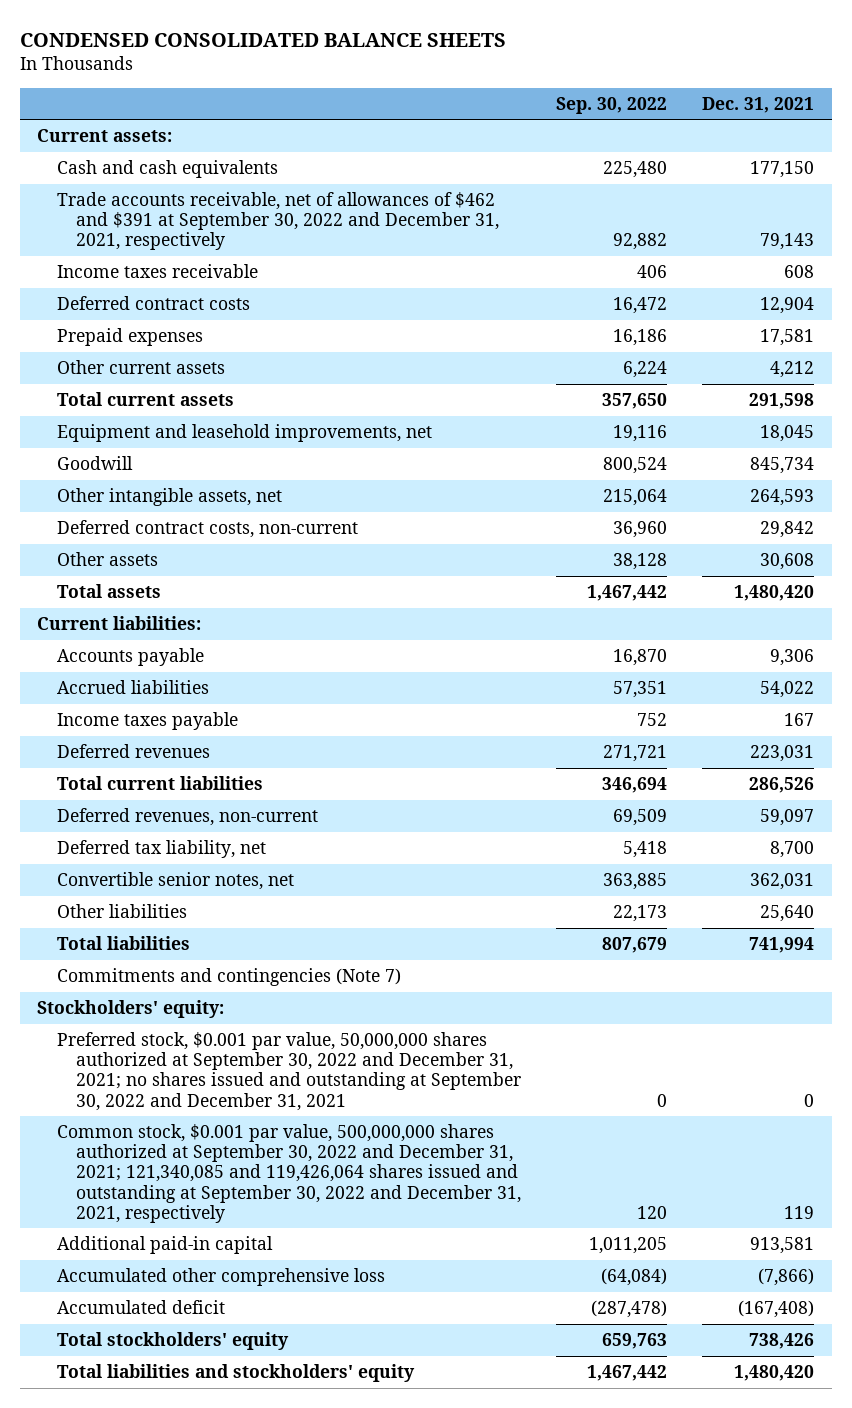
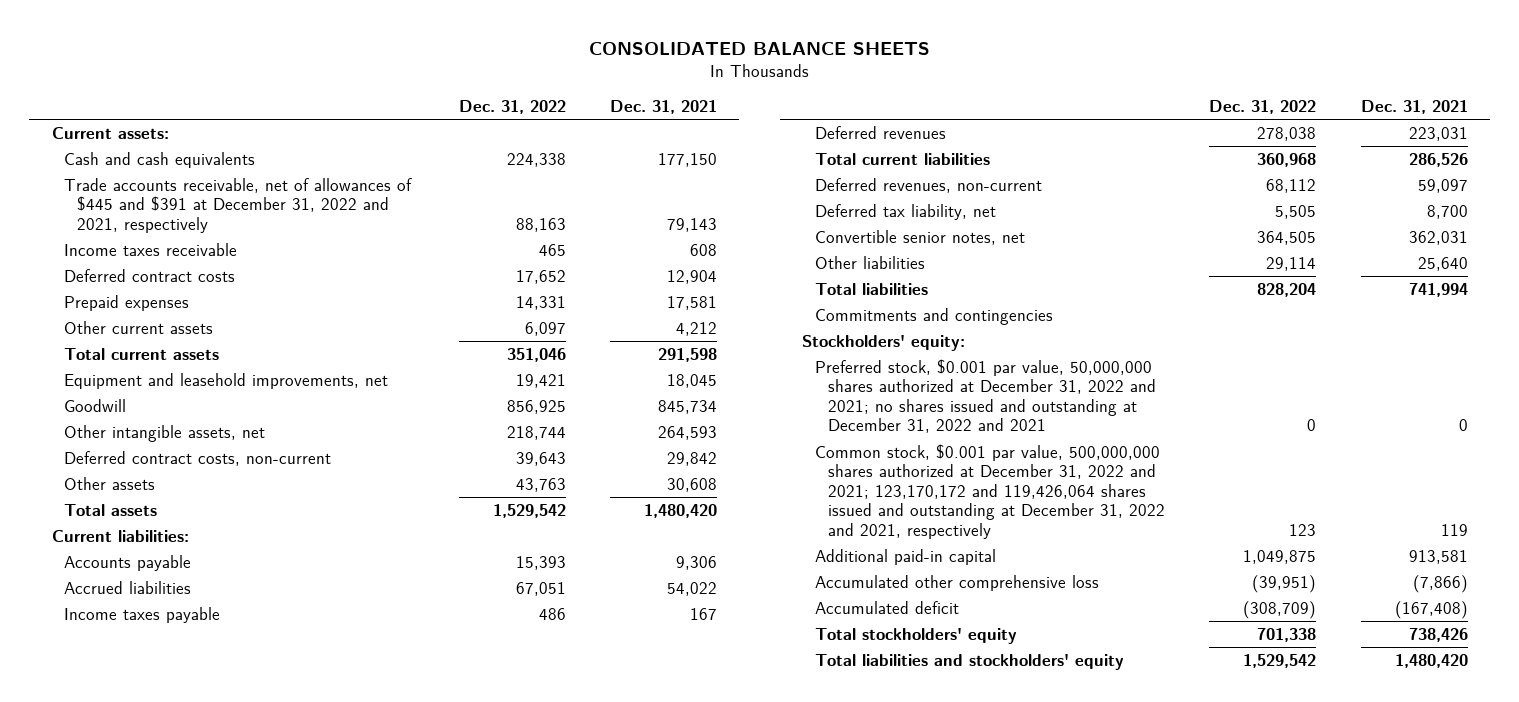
[19,32,506,47] CONDENSED CONSOLIDATED BALANCE SHEETS -> [588,41,930,55] CONSOLIDATED BALANCE SHEETS
[555,96,667,114] Sep. 30, 2022 -> none
none -> [458,99,566,114] Dec. 31, 2022
[56,192,499,251] Trade accounts receivable, net of allowances of $462 and $391 at September 30, 2022 and December 31, 2021, respectively -> [64,177,413,233] Trade accounts receivable, net of allowances of $445 and $391 at December 31, 2022 and 2021, respectively
[56,968,401,987] Commitments and contingencies (Note 7) -> [815,307,1054,325] Commitments and contingencies
[56,1032,521,1111] Preferred stock, $0.001 par value, 50,000,000 shares authorized at September 30, 2022 and December 31, 2021; no shares issued and outstanding at September 30, 2022 and December 31, 2021 -> [815,358,1156,434] Preferred stock, $0.001 par value, 50,000,000 shares authorized at December 31, 2022 and 2021; no shares issued and outstanding at December 31, 2022 and 2021
[56,1124,521,1223] Common stock, $0.001 par value, 500,000,000 shares authorized at September 30, 2022 and December 31, 2021; 121,340,085 and 119,426,064 shares issued and outstanding at September 30, 2022 and December 31, 2021, respectively -> [815,443,1165,539] Common stock, $0.001 par value, 500,000,000 shares authorized at December 31, 2022 and 2021; 123,170,172 and 119,426,064 shares issued and outstanding at December 31, 2022 and 2021, respectively

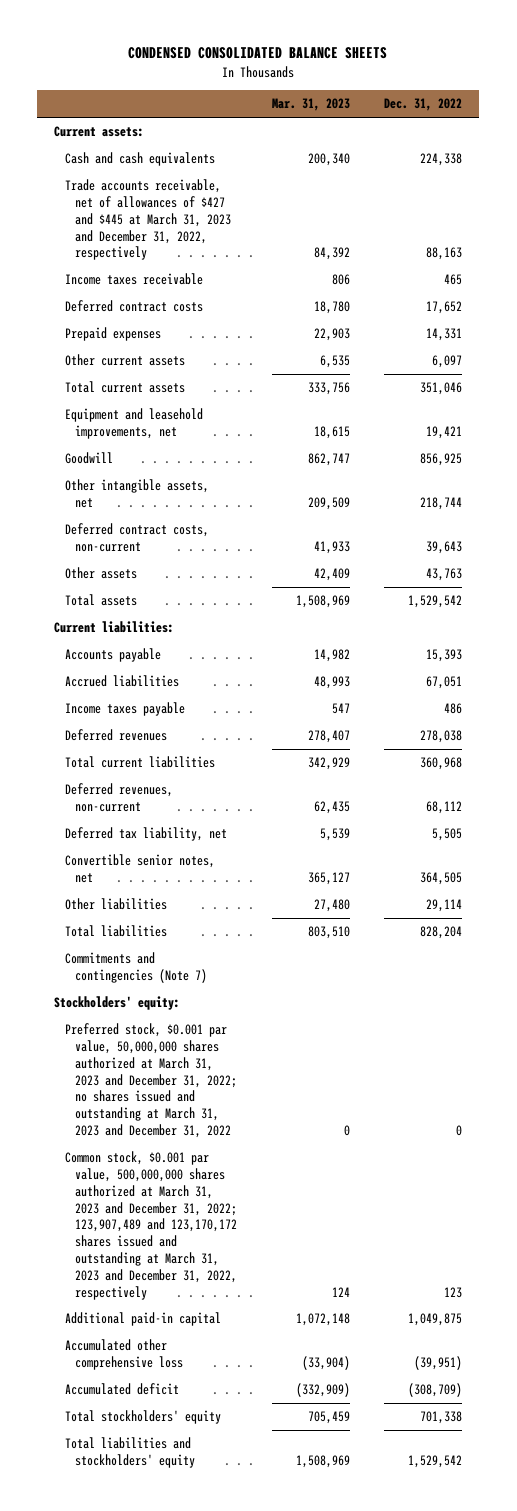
[588,41,930,55] CONSOLIDATED BALANCE SHEETS -> [128,47,388,60] CONDENSED CONSOLIDATED BALANCE SHEETS
[610,99,718,114] Dec. 31, 2021 -> none
none -> [271,98,350,112] Mar. 31, 2023
[64,177,413,233] Trade accounts receivable, net of allowances of $445 and $391 at December 31, 2022 and 2021, respectively -> [64,179,232,261] Trade accounts receivable, net of allowances of $427 and $445 at March 31, 2023 and December 31, 2022, respectively
[815,307,1054,325] Commitments and contingencies -> [64,952,208,983] Commitments and contingencies (Note 7)
[815,358,1156,434] Preferred stock, $0.001 par value, 50,000,000 shares authorized at December 31, 2022 and 2021; no shares issued and outstanding at December 31, 2022 and 2021 -> [64,1023,238,1139] Preferred stock, $0.001 par value, 50,000,000 shares authorized at March 31, 2023 and December 31, 2022; no shares issued and outstanding at March 31, 2023 and December 31, 2022
[815,443,1165,539] Common stock, $0.001 par value, 500,000,000 shares authorized at December 31, 2022 and 2021; 123,170,172 and 119,426,064 shares issued and outstanding at December 31, 2022 and 2021, respectively -> [64,1151,238,1300] Common stock, $0.001 par value, 500,000,000 shares authorized at March 31, 2023 and December 31, 2022; 123,907,489 and 123,170,172 shares issued and outstanding at March 31, 2023 and December 31, 2022, respectively

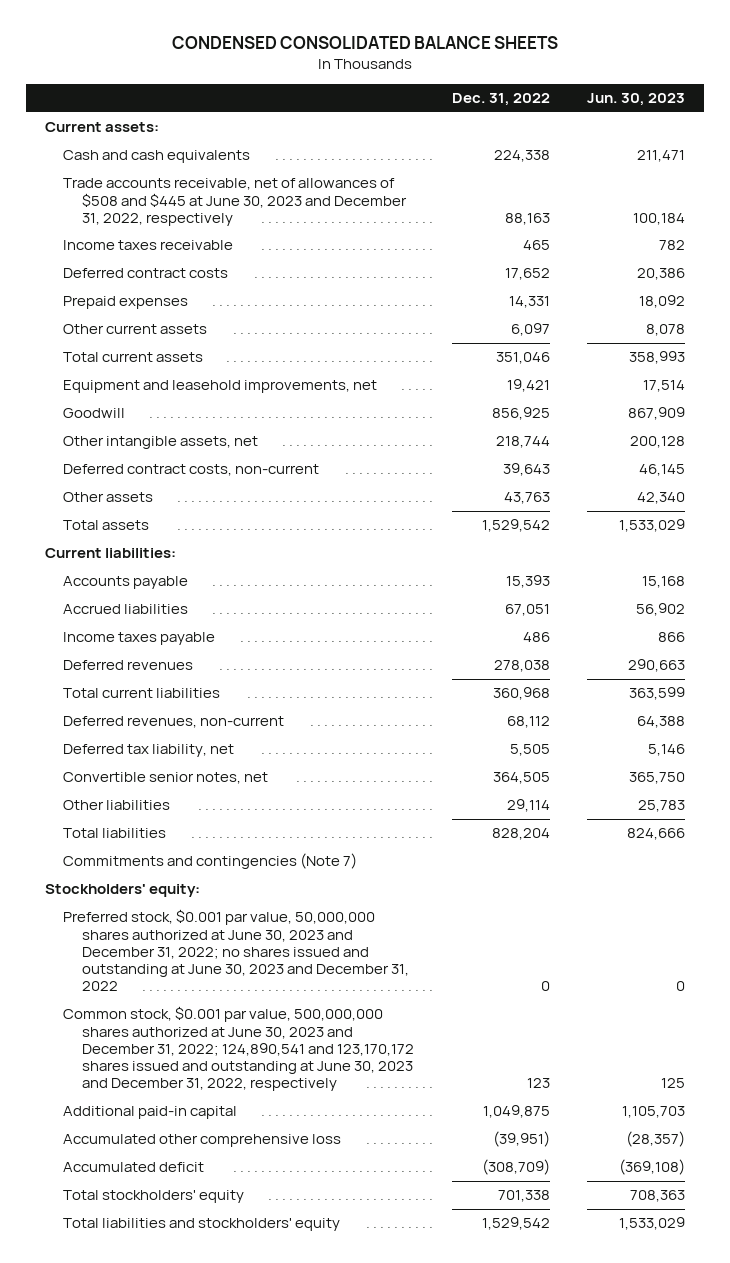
[271,98,350,112] Mar. 31, 2023 -> none
none -> [587,93,686,107] Jun. 30, 2023
[64,179,232,261] Trade accounts receivable, net of allowances of $427 and $445 at March 31, 2023 and December 31, 2022, respectively -> [63,178,407,226] Trade accounts receivable, net of allowances of $508 and $445 at June 30, 2023 and December 31, 2022, respectively
[64,1023,238,1139] Preferred stock, $0.001 par value, 50,000,000 shares authorized at March 31, 2023 and December 31, 2022; no shares issued and outstanding at March 31, 2023 and December 31, 2022 -> [63,909,409,992] Preferred stock, $0.001 par value, 50,000,000 shares authorized at June 30, 2023 and December 31, 2022; no shares issued and outstanding at June 30, 2023 and December 31, 2022
[64,1151,238,1300] Common stock, $0.001 par value, 500,000,000 shares authorized at March 31, 2023 and December 31, 2022; 123,907,489 and 123,170,172 shares issued and outstanding at March 31, 2023 and December 31, 2022, respectively -> [63,1006,414,1092] Common stock, $0.001 par value, 500,000,000 shares authorized at June 30, 2023 and December 31, 2022; 124,890,541 and 123,170,172 shares issued and outstanding at June 30, 2023 and December 31, 2022, respectively

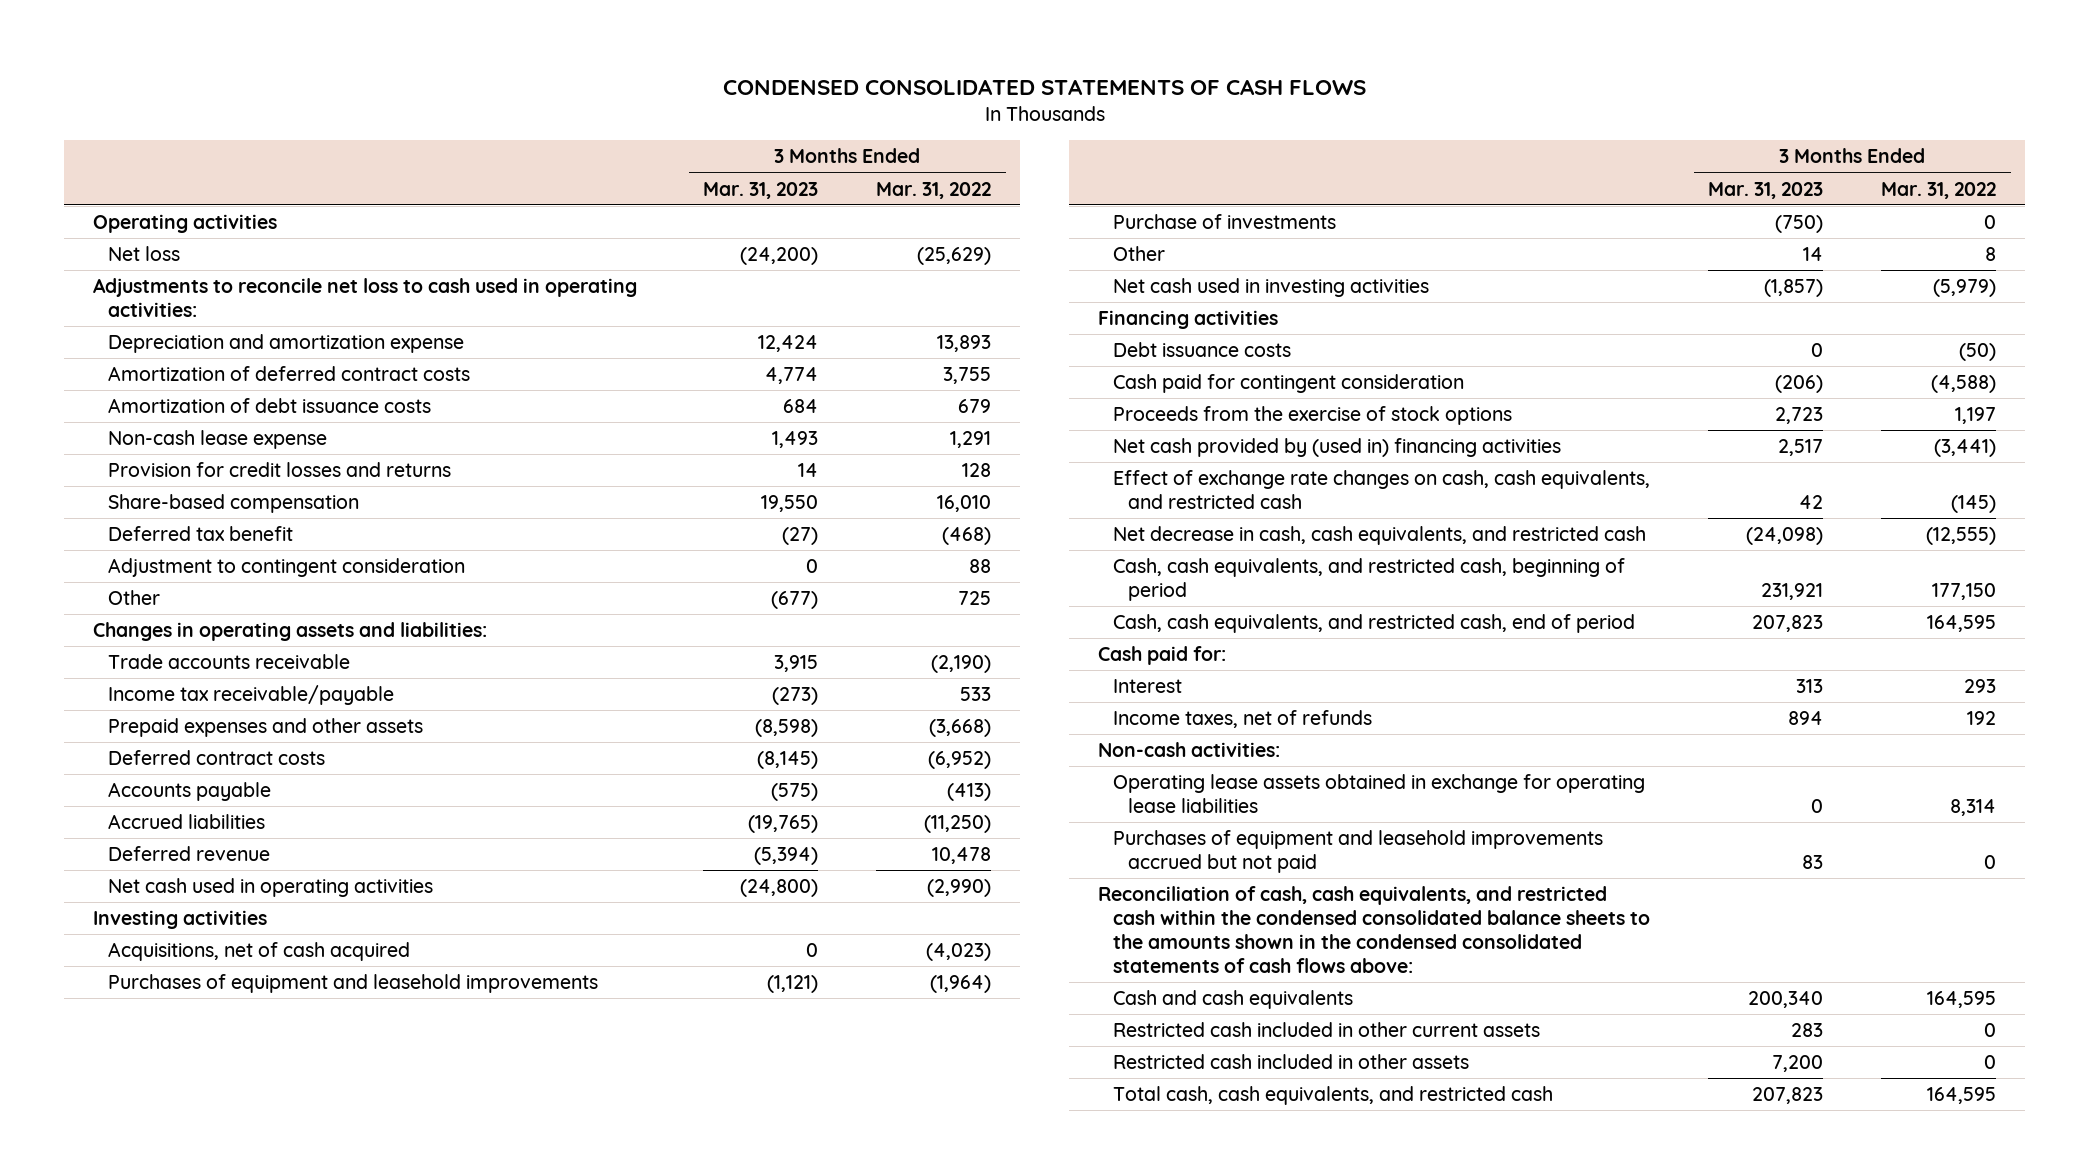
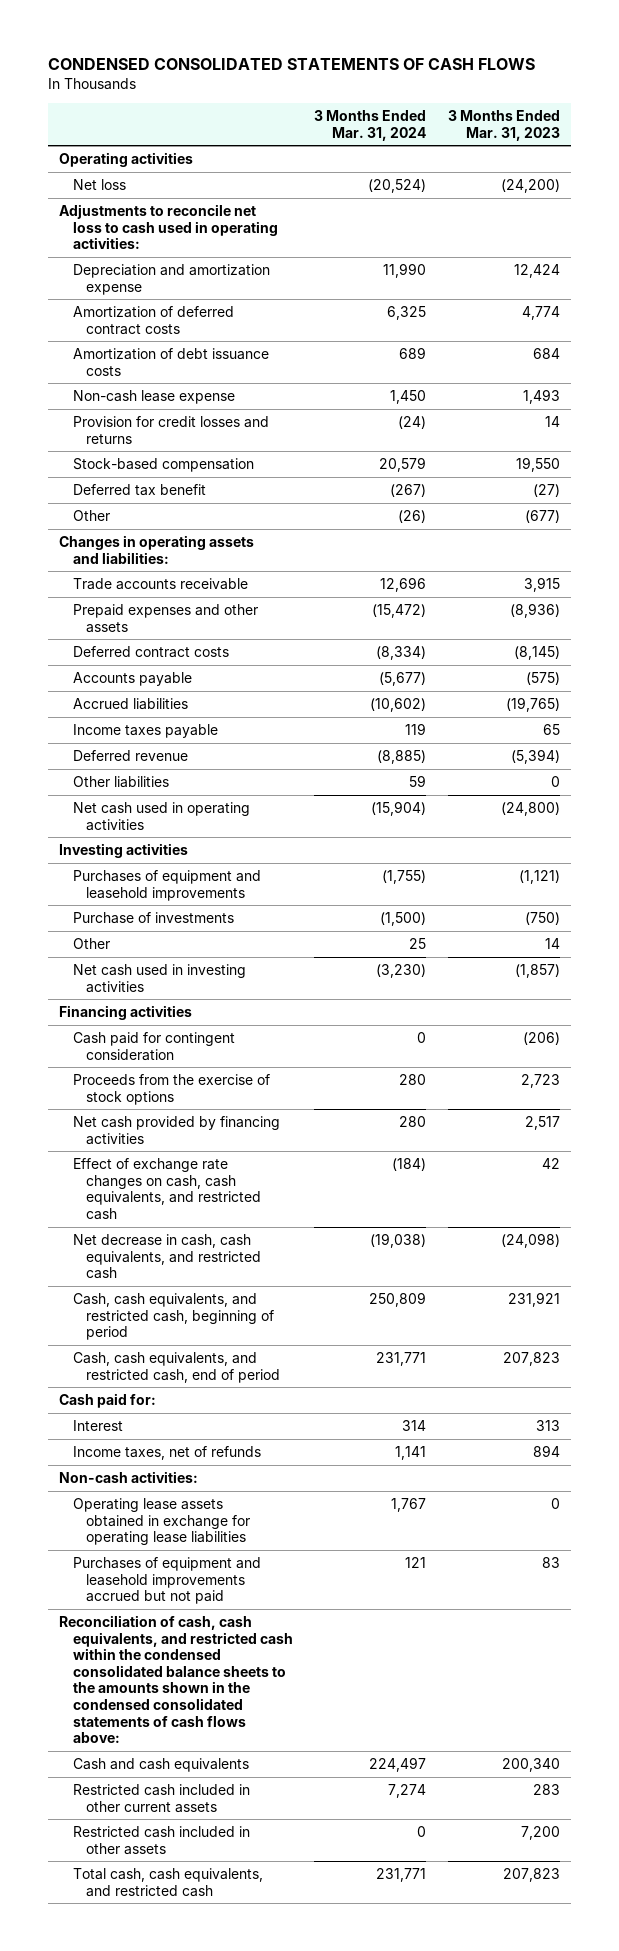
[876,181,992,199] Mar. 31, 2022 -> none
none -> [314,109,427,141] 3 Months Ended Mar. 31, 2024
[107,494,359,514] Share-based compensation -> [72,458,254,473] Stock-based compensation
[107,558,465,578] Adjustment to contingent consideration -> none
[107,685,394,706] Income tax receivable/payable -> none
[755,719,819,738] (8,598) -> [510,603,561,619] (8,936)
none -> [72,724,218,739] Income taxes payable
none -> [72,776,169,789] Other liabilities
[107,942,410,962] Acquisitions, net of cash acquired -> none
[1112,342,1291,358] Debt issuance costs -> none
[1112,438,1561,458] Net cash provided by (used in) financing activities -> [72,1116,280,1145] Net cash provided by financing activities

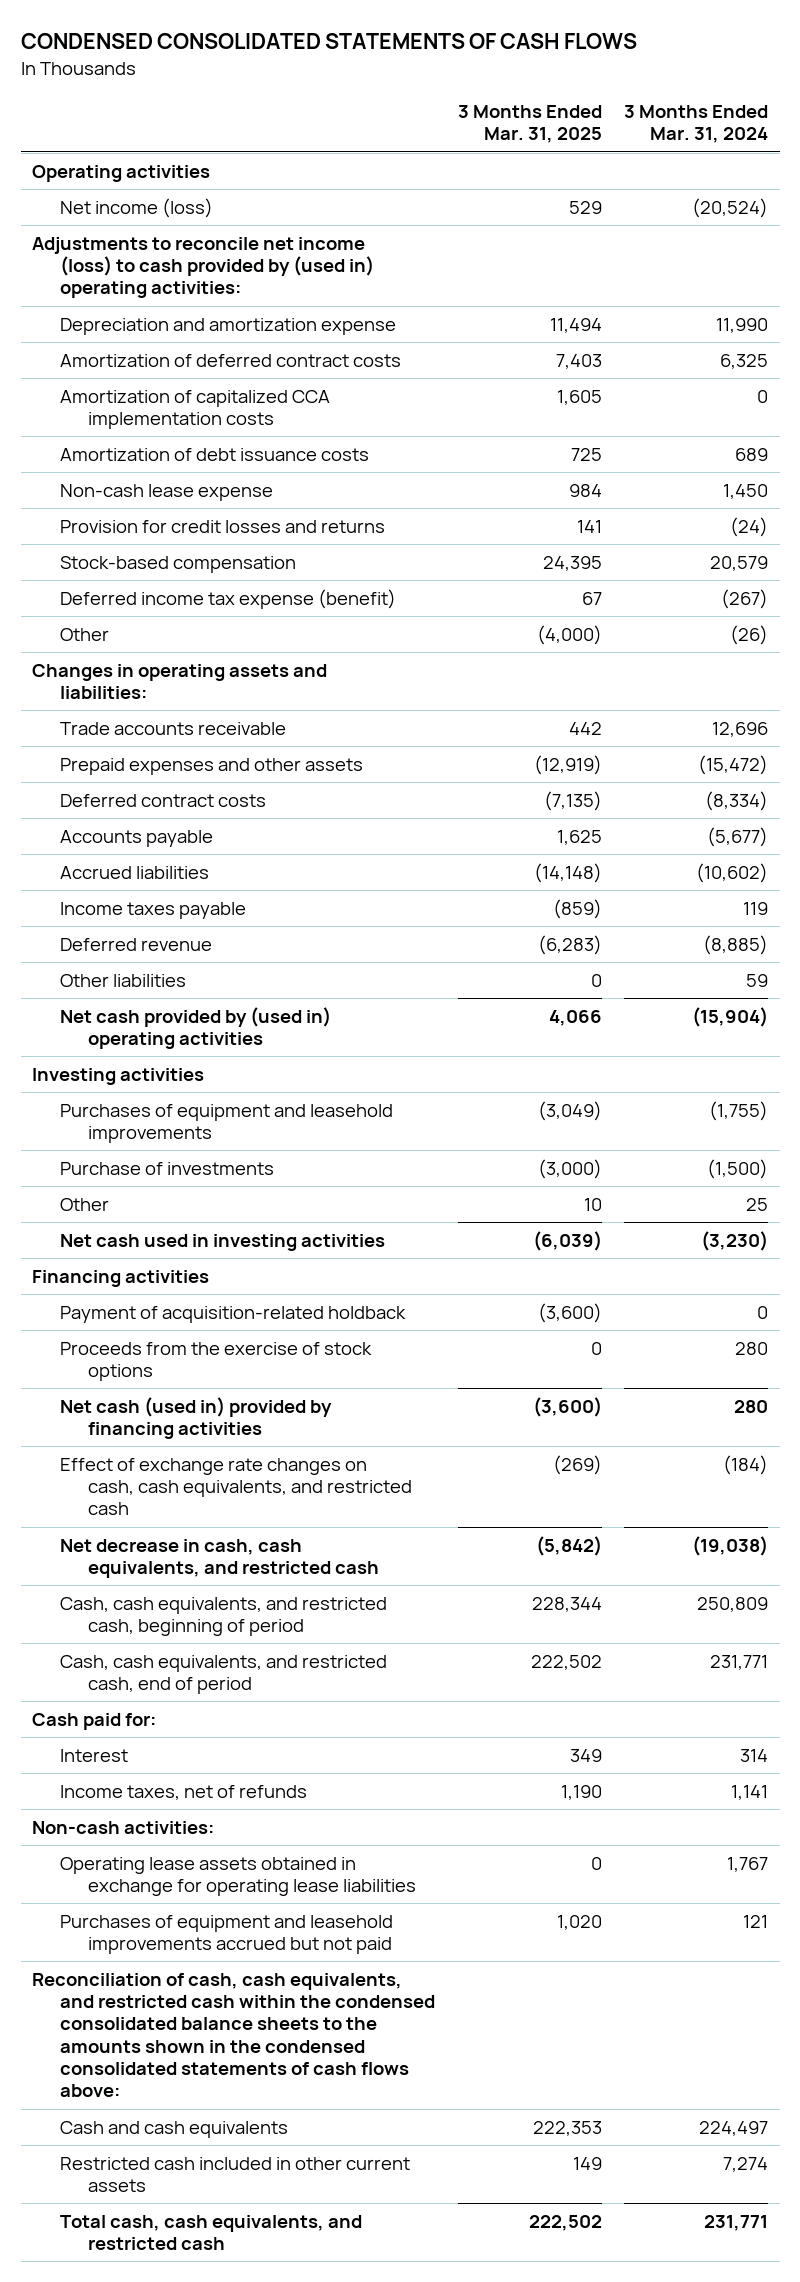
[448,109,561,141] 3 Months Ended Mar. 31, 2023 -> none
none -> [457,105,602,144] 3 Months Ended Mar. 31, 2025
[72,179,126,191] Net loss -> [60,197,214,218] Net income (loss)
[59,204,278,250] Adjustments to reconcile net loss to cash used in operating activities: -> [31,236,375,299] Adjustments to reconcile net income (loss) to cash provided by (used in) operating activities:
none -> [60,389,331,430] Amortization of capitalized CCA implementation costs
[72,484,206,497] Deferred tax benefit -> [60,588,397,609] Deferred income tax expense (benefit)
[72,802,250,831] Net cash used in operating activities -> [60,1006,332,1050] Net cash provided by (used in) operating activities
[72,1032,235,1061] Cash paid for contingent consideration -> none
none -> [60,1305,407,1323] Payment of acquisition-related holdback
[72,1116,280,1145] Net cash provided by financing activities -> [60,1396,333,1440] Net cash (used in) provided by financing activities
[72,1826,250,1855] Restricted cash included in other assets -> none

